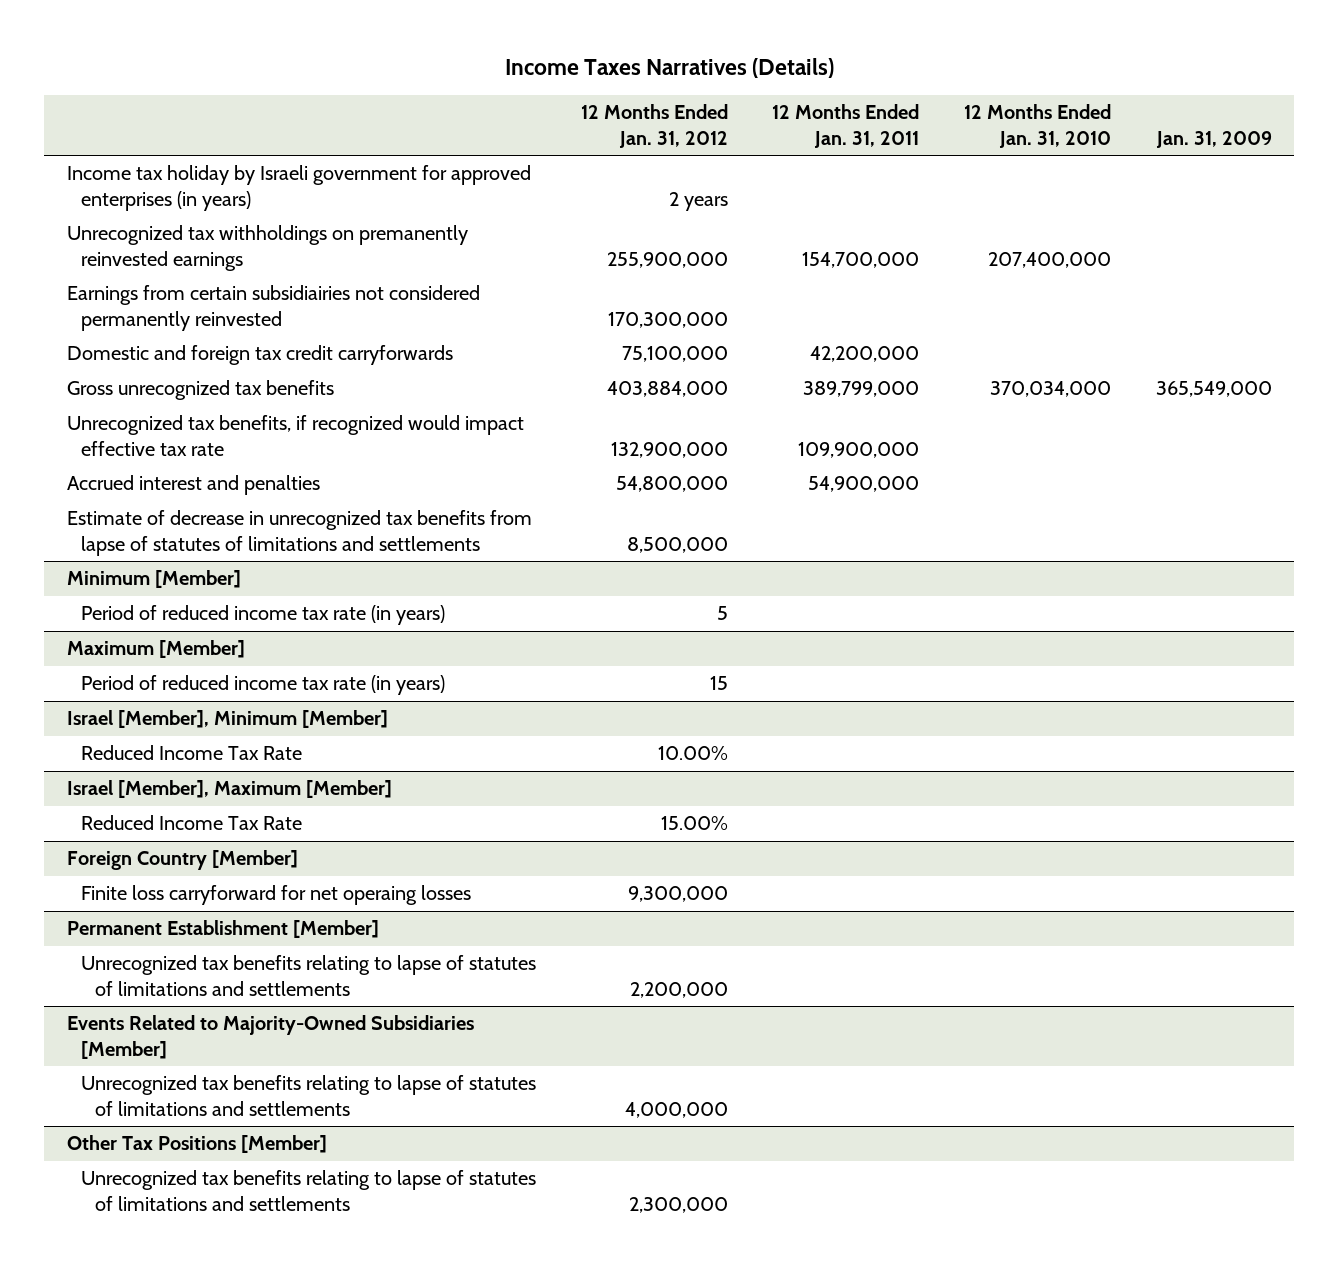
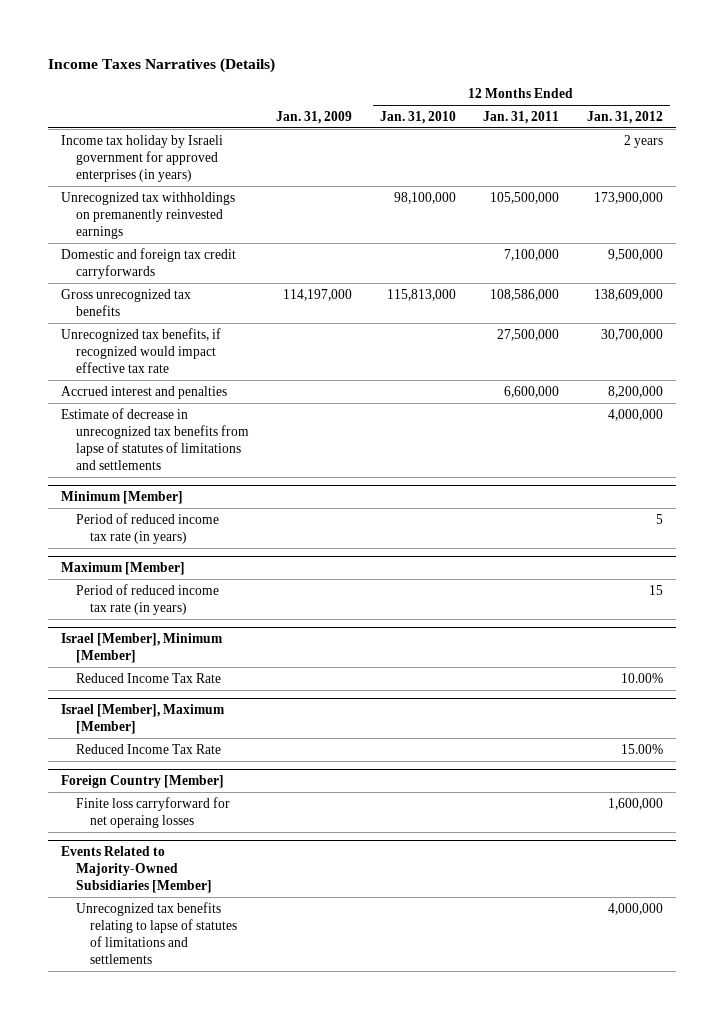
[66,285,480,331] Earnings from certain subsidiairies not considered permanently reinvested -> none
[606,251,728,268] 255,900,000 -> [593,191,663,204] 173,900,000
[802,251,920,268] 154,700,000 -> [490,191,560,204] 105,500,000
[988,251,1112,268] 207,400,000 -> [393,191,456,204] 98,100,000
[621,346,728,363] 75,100,000 -> [607,248,663,261] 9,500,000
[810,346,920,363] 42,200,000 -> [504,248,560,261] 7,100,000
[606,381,728,398] 403,884,000 -> [593,288,663,301] 138,609,000
[803,381,920,398] 389,799,000 -> [490,288,560,301] 108,586,000
[990,381,1112,398] 370,034,000 -> [386,288,456,301] 115,813,000
[1155,381,1272,398] 365,549,000 -> [283,288,353,301] 114,197,000
[610,441,728,458] 132,900,000 -> [600,328,663,341] 30,700,000
[798,441,920,458] 109,900,000 -> [497,328,560,341] 27,500,000
[615,476,728,493] 54,800,000 -> [607,385,663,398] 8,200,000
[808,476,920,493] 54,900,000 -> [504,385,560,398] 6,600,000
[626,536,728,553] 8,500,000 -> [607,408,663,421] 4,000,000
[66,920,379,939] Permanent Establishment [Member] -> none
[80,955,536,996] Unrecognized tax benefits relating to lapse of statutes of limitations and settlements -> none
[627,886,728,903] 9,300,000 -> [607,797,663,810] 1,600,000
[66,1135,327,1154] Other Tax Positions [Member] -> none
[80,1170,536,1211] Unrecognized tax benefits relating to lapse of statutes of limitations and settlements -> none

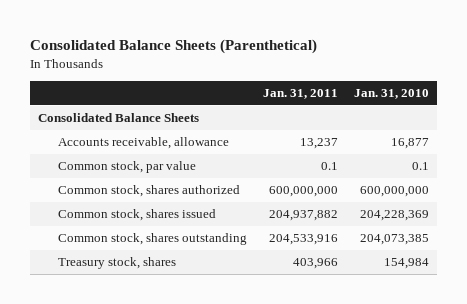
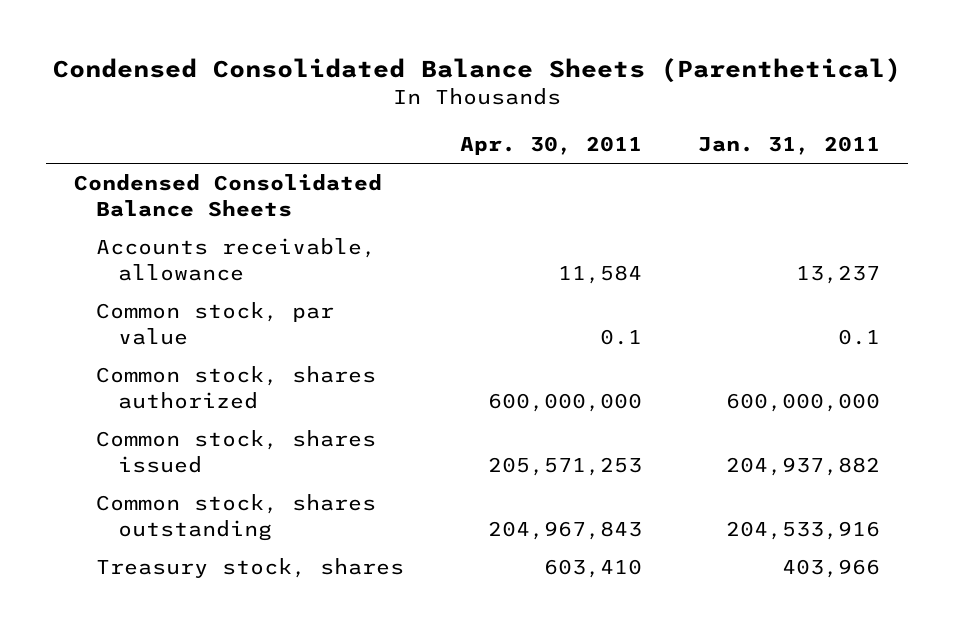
[29,39,317,55] Consolidated Balance Sheets (Parenthetical) -> [53,58,902,84] Condensed Consolidated Balance Sheets (Parenthetical)
[354,88,430,99] Jan. 31, 2010 -> none
none -> [460,135,643,155] Apr. 30, 2011
[37,113,199,123] Consolidated Balance Sheets -> [74,174,383,217] Condensed Consolidated Balance Sheets

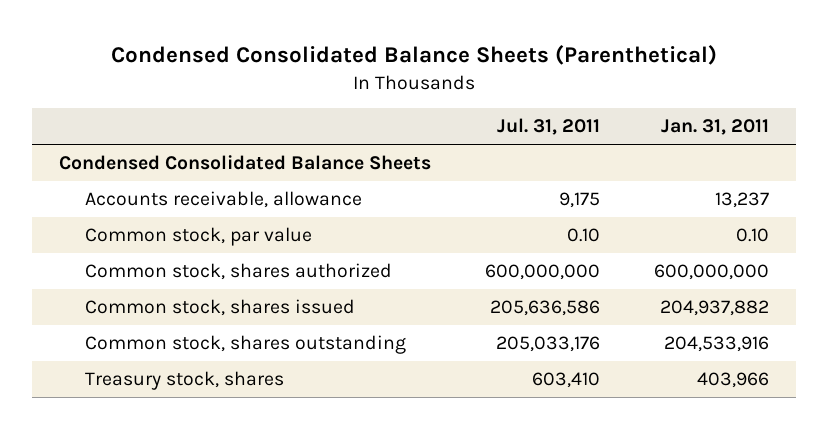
[460,135,643,155] Apr. 30, 2011 -> none
none -> [497,118,601,136] Jul. 31, 2011
[837,328,880,345] 0.1 -> [736,228,770,243] 0.10

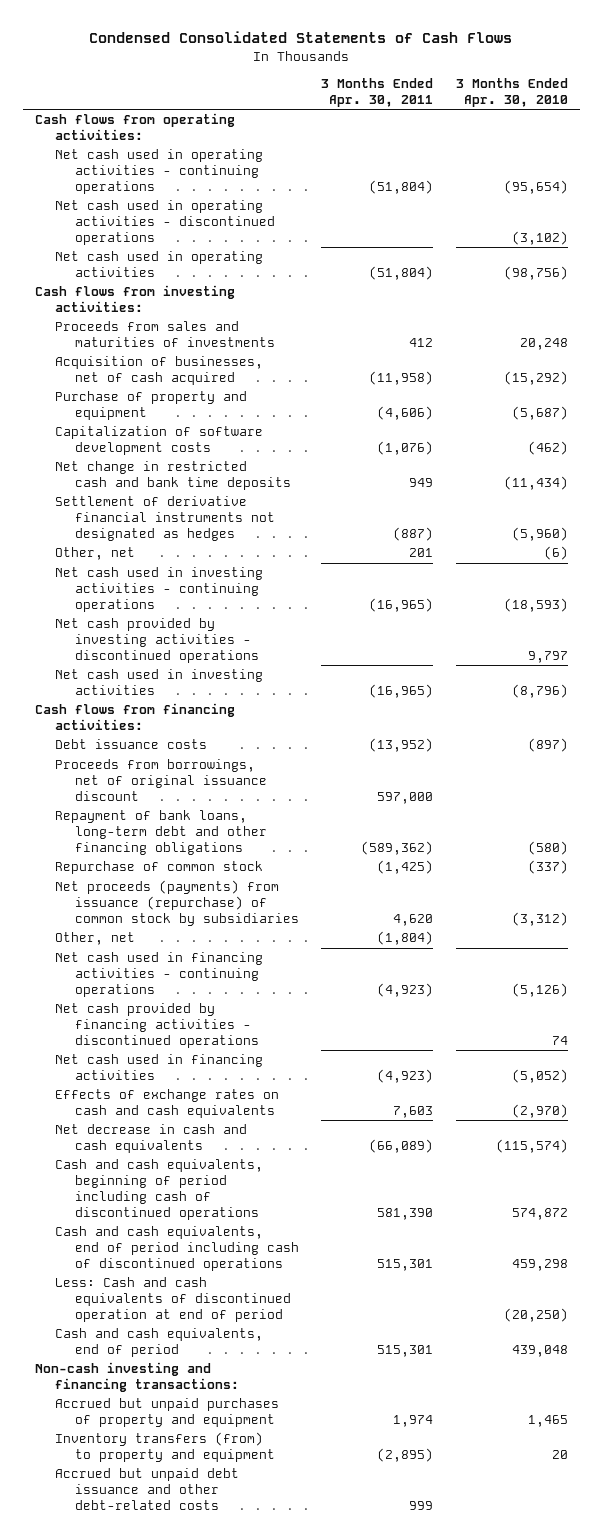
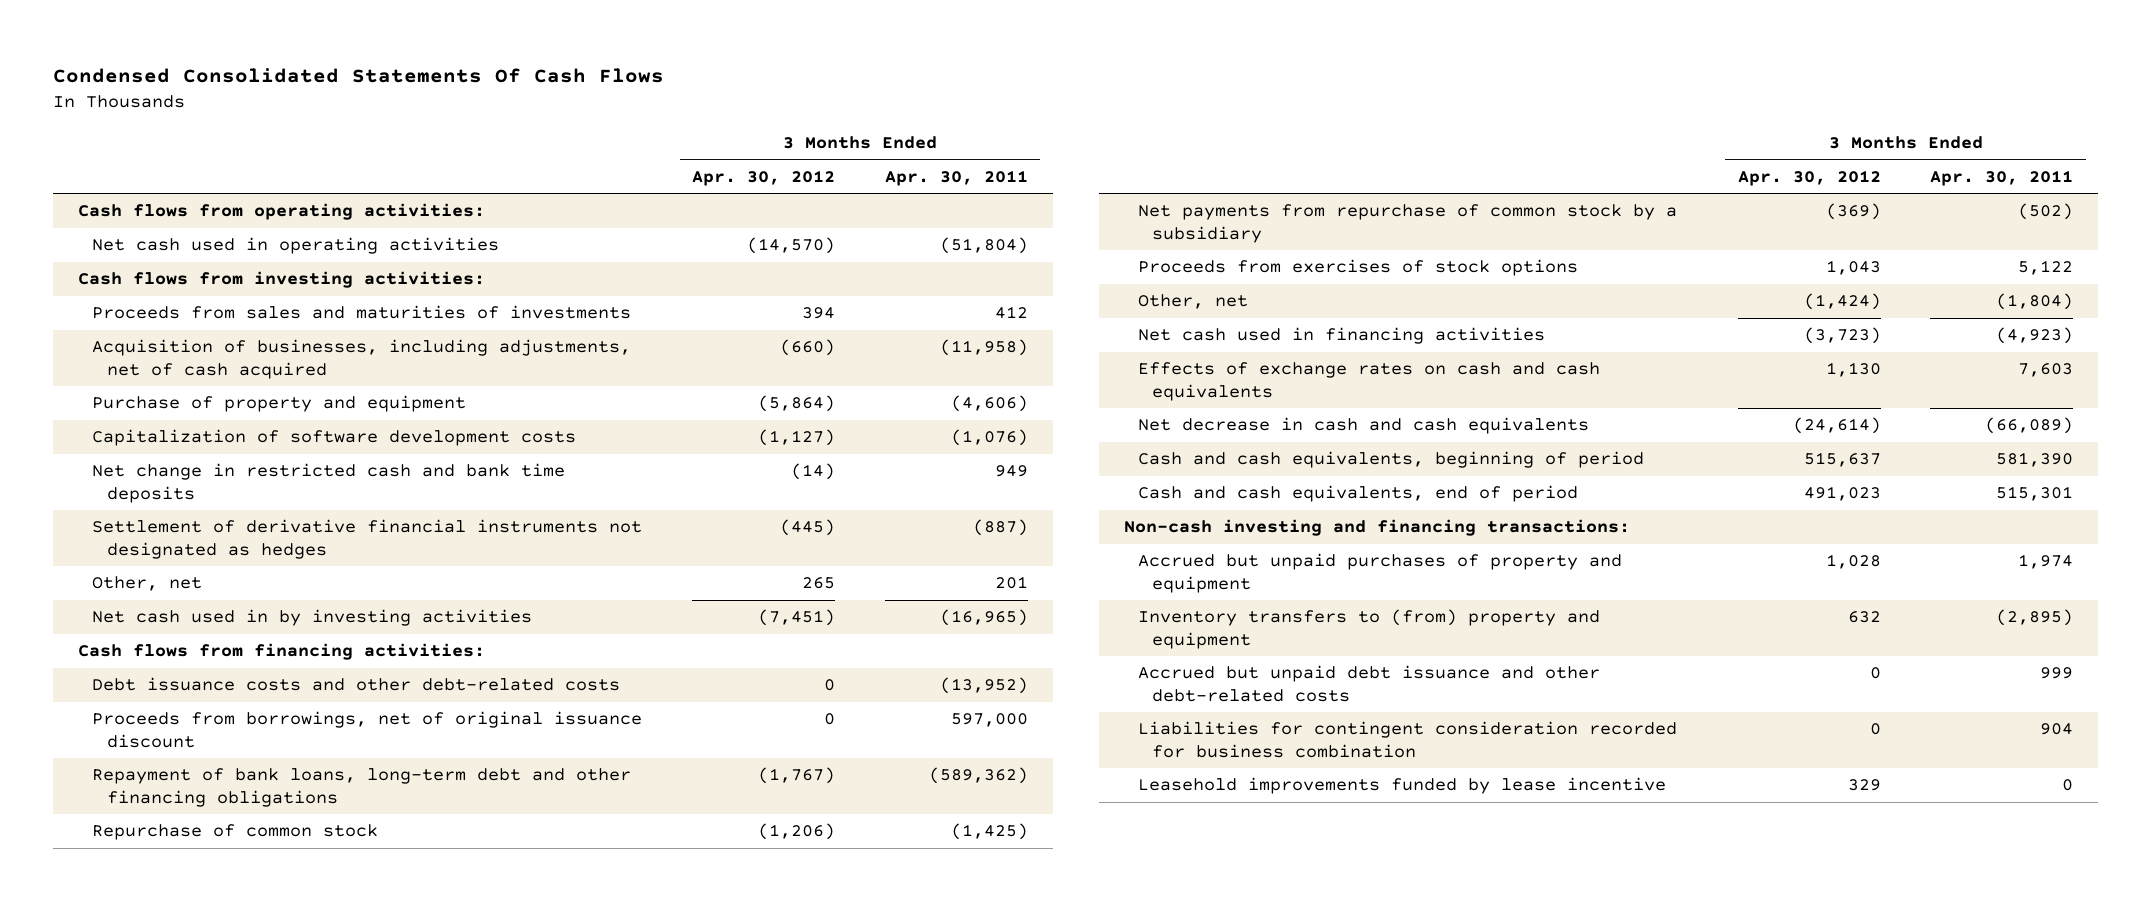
[89,31,513,44] Condensed Consolidated Statements of Cash Flows -> [53,67,665,83] Condensed Consolidated Statements Of Cash Flows
[456,78,569,108] 3 Months Ended Apr. 30, 2010 -> none
none -> [692,169,836,186] Apr. 30, 2012
[54,149,263,195] Net cash used in operating activities - continuing operations -> none
[54,200,275,246] Net cash used in operating activities - discontinued operations -> none
[54,356,263,386] Acquisition of businesses, net of cash acquired -> [92,339,632,379] Acquisition of businesses, including adjustments, net of cash acquired
[54,567,263,613] Net cash used in investing activities - continuing operations -> none
[54,618,259,664] Net cash provided by investing activities - discontinued operations -> none
[54,669,263,696] Net cash used in investing activities -> [92,609,533,627] Net cash used in by investing activities
[54,739,207,750] Debt issuance costs -> [92,677,621,692] Debt issuance costs and other debt-related costs
[54,880,299,927] Net proceeds (payments) from issuance (repurchase) of common stock by subsidiaries -> [1137,204,1677,243] Net payments from repurchase of common stock by a subsidiary
[393,914,434,927] 4,620 -> [2018,203,2074,221] (502)
none -> [1137,259,1578,277] Proceeds from exercises of stock options
[54,952,263,998] Net cash used in financing activities - continuing operations -> none
[54,1003,259,1049] Net cash provided by financing activities - discontinued operations -> none
[54,1226,299,1272] Cash and cash equivalents, end of period including cash of discontinued operations -> none
[54,1277,291,1323] Less: Cash and cash equivalents of discontinued operation at end of period -> none
[54,1159,263,1221] Cash and cash equivalents, beginning of period including cash of discontinued operations -> [1137,451,1644,469] Cash and cash equivalents, beginning of period
[54,1432,275,1463] Inventory transfers (from) to property and equipment -> [1137,609,1600,649] Inventory transfers to (from) property and equipment
none -> [1137,721,1677,758] Liabilities for contingent consideration recorded for business combination
none -> [1137,777,1666,795] Leasehold improvements funded by lease incentive

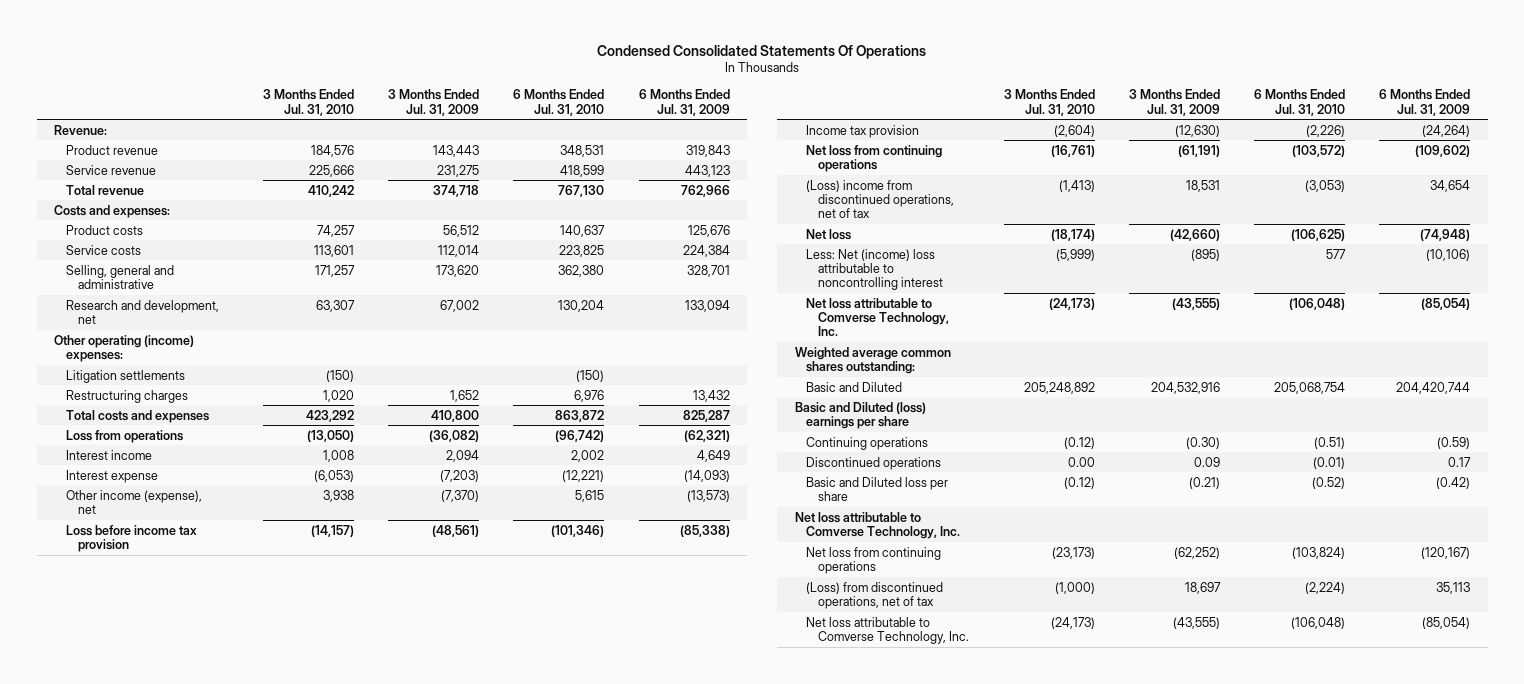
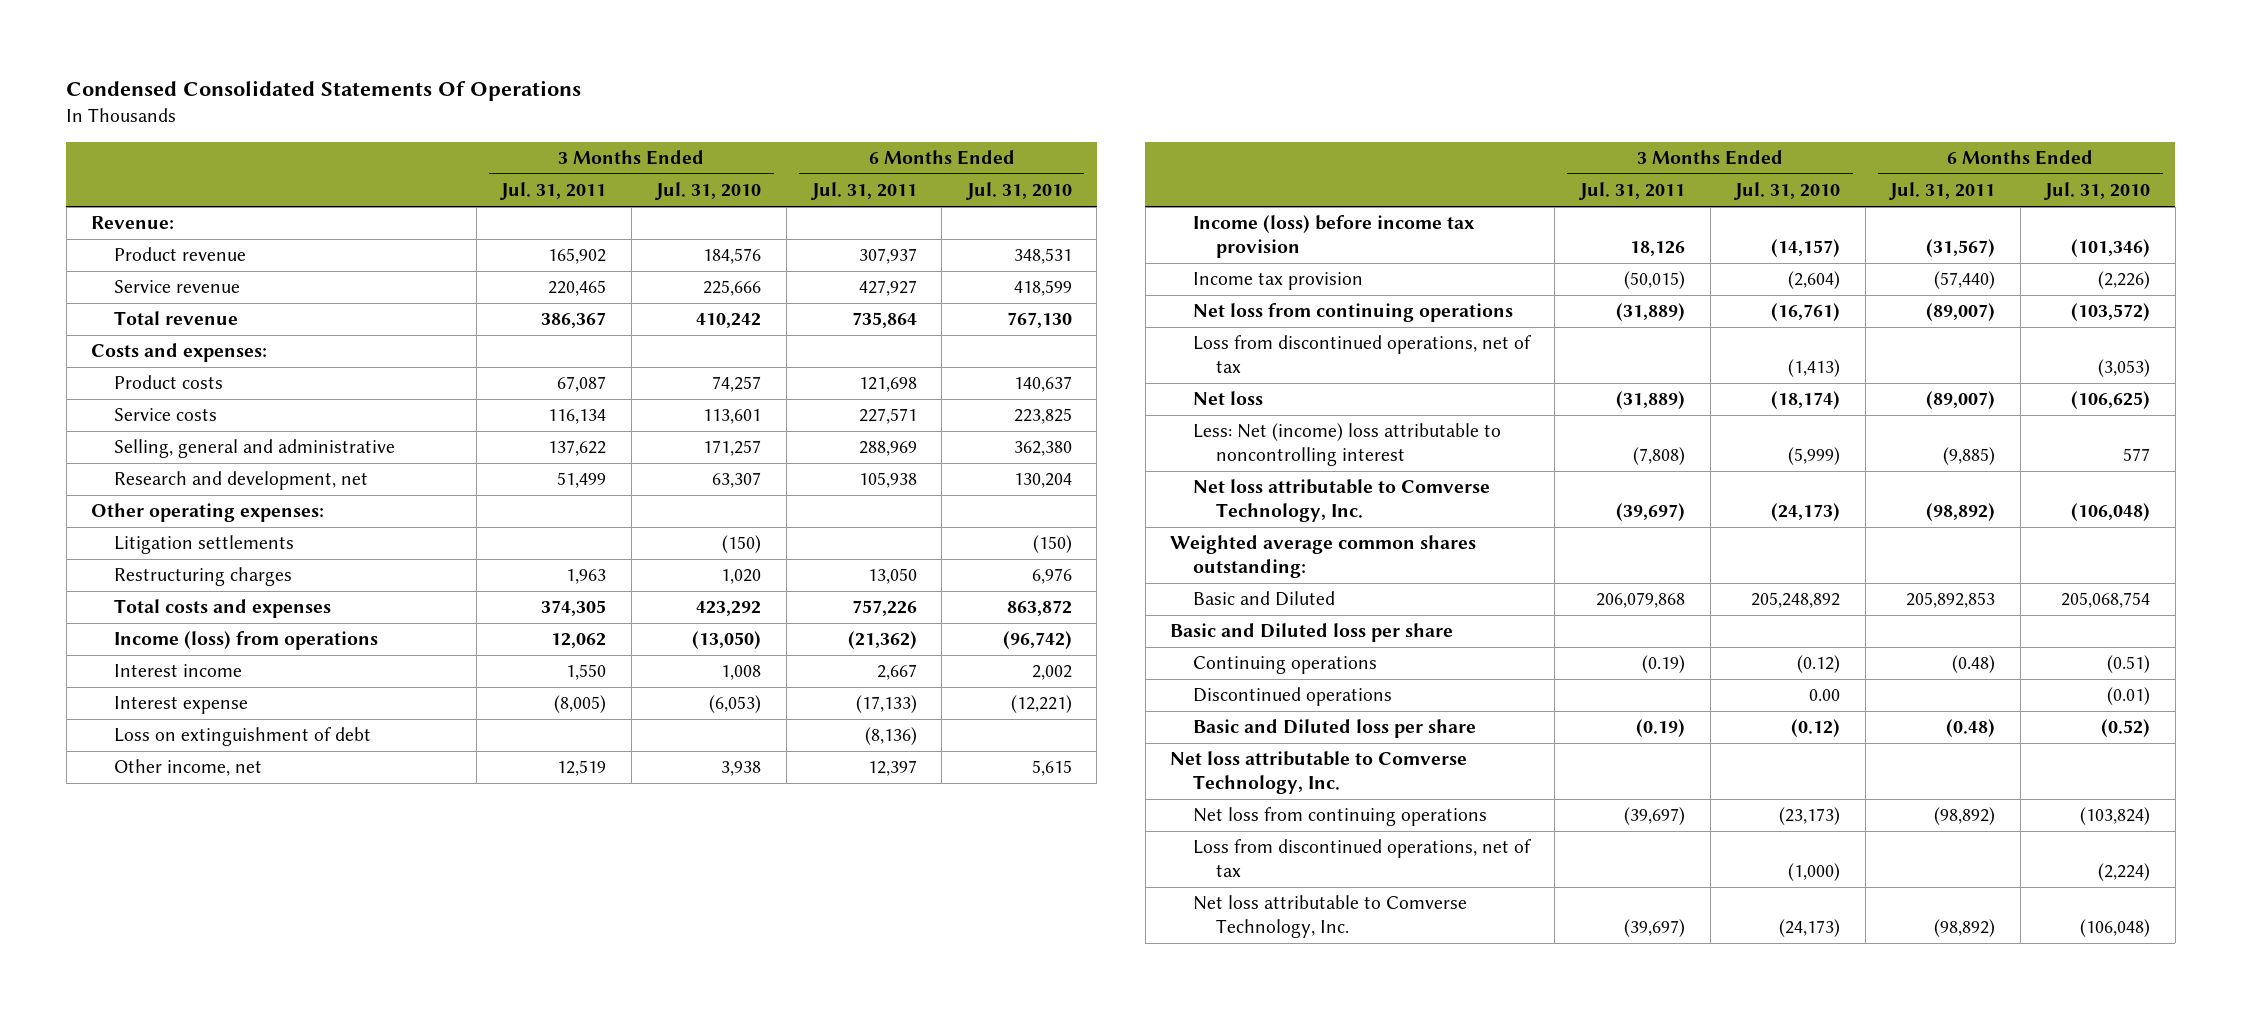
[388,89,480,116] 3 Months Ended Jul. 31, 2009 -> none
[638,89,730,116] 6 Months Ended Jul. 31, 2009 -> none
none -> [500,182,607,201] Jul. 31, 2011
none -> [810,182,917,201] Jul. 31, 2011
[53,334,194,362] Other operating (income) expenses: -> [91,503,325,523] Other operating expenses:
[65,429,183,443] Loss from operations -> [114,631,379,651] Income (loss) from operations
none -> [114,727,372,747] Loss on extinguishment of debt
[65,489,202,514] Other income (expense), net -> [114,759,263,777] Other income, net
[65,524,197,552] Loss before income tax provision -> [1192,215,1475,259] Income (loss) before income tax provision
[806,179,955,219] (Loss) income from discontinued operations, net of tax -> [1192,335,1532,374] Loss from discontinued operations, net of tax
[794,401,926,429] Basic and Diluted (loss) earnings per share -> [1170,623,1454,643] Basic and Diluted loss per share
[806,581,944,609] (Loss) from discontinued operations, net of tax -> [1192,839,1532,878] Loss from discontinued operations, net of tax

